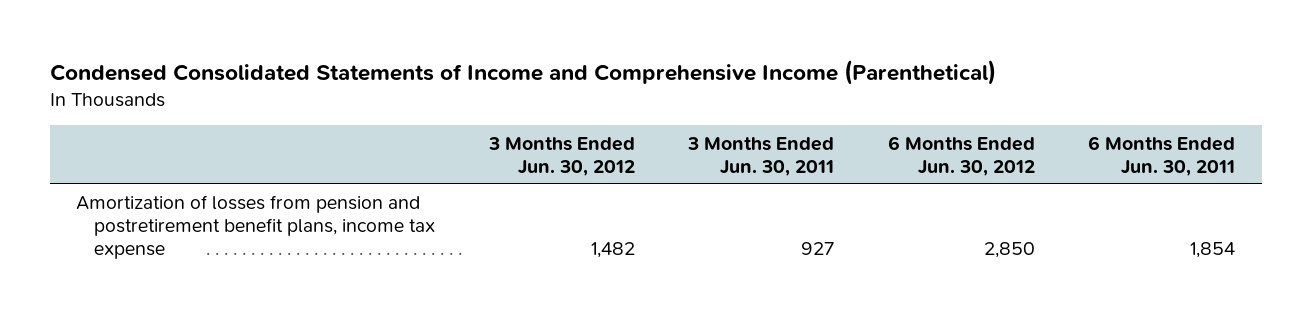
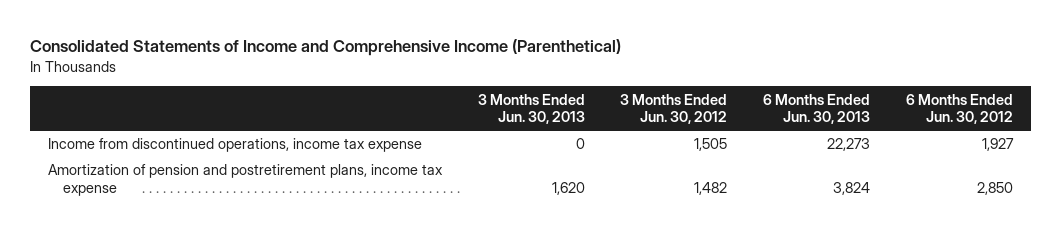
[49,59,996,85] Condensed Consolidated Statements of Income and Comprehensive Income (Parenthetical) -> [29,39,621,57] Consolidated Statements of Income and Comprehensive Income (Parenthetical)
[687,136,835,176] 3 Months Ended Jun. 30, 2011 -> none
[1088,135,1236,176] 6 Months Ended Jun. 30, 2011 -> none
none -> [477,93,585,125] 3 Months Ended Jun. 30, 2013
none -> [762,93,870,125] 6 Months Ended Jun. 30, 2013
none -> [47,138,422,153] Income from discontinued operations, income tax expense
[76,195,436,260] Amortization of losses from pension and postretirement benefit plans, income tax expense -> [47,164,443,196] Amortization of pension and postretirement plans, income tax expense

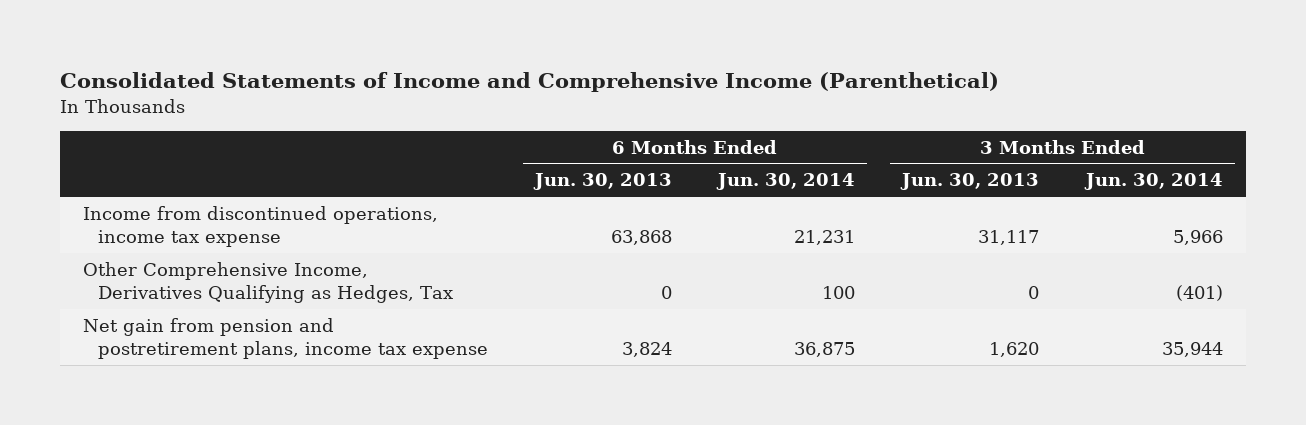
[620,93,728,125] 3 Months Ended Jun. 30, 2012 -> none
[905,93,1013,125] 6 Months Ended Jun. 30, 2012 -> none
none -> [716,173,856,191] Jun. 30, 2014
none -> [1084,173,1224,191] Jun. 30, 2014
[575,138,585,150] 0 -> [978,230,1040,246] 31,117
[826,138,870,152] 22,273 -> [610,230,672,246] 63,868
none -> [83,261,453,304] Other Comprehensive Income, Derivatives Qualifying as Hedges, Tax
[47,164,443,196] Amortization of pension and postretirement plans, income tax expense -> [83,317,488,360] Net gain from pension and postretirement plans, income tax expense

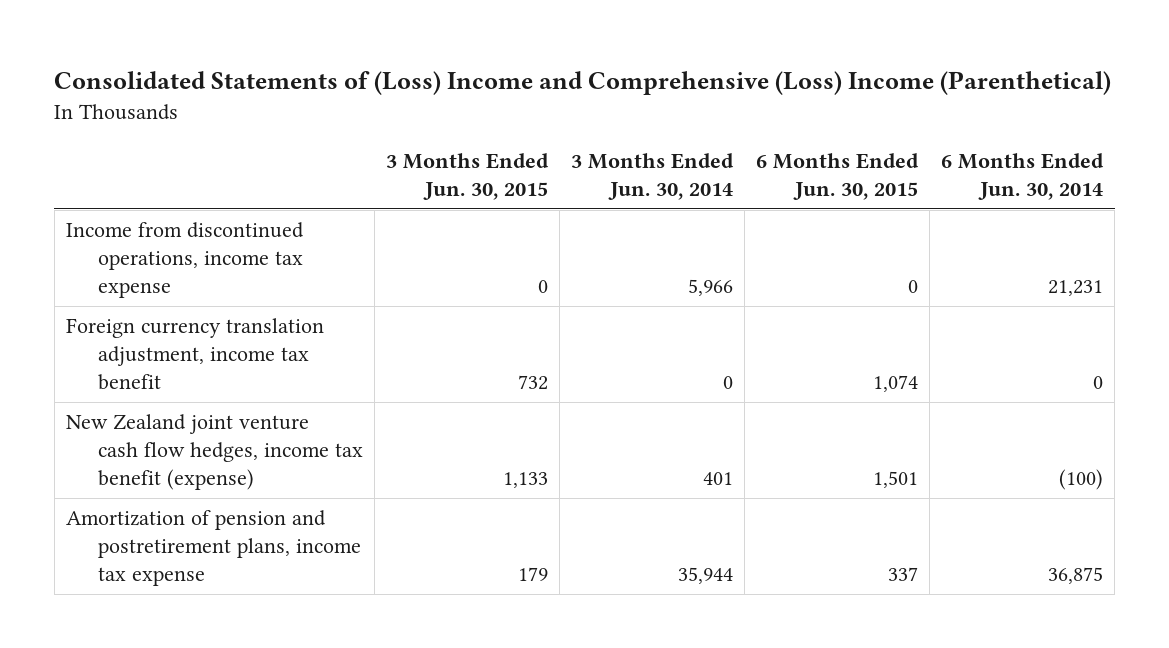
[59,71,999,92] Consolidated Statements of Income and Comprehensive Income (Parenthetical) -> [54,70,1112,95] Consolidated Statements of (Loss) Income and Comprehensive (Loss) Income (Parenthetical)
[532,173,672,191] Jun. 30, 2013 -> none
[900,173,1040,191] Jun. 30, 2013 -> none
none -> [386,153,550,200] 3 Months Ended Jun. 30, 2015
none -> [756,153,920,200] 6 Months Ended Jun. 30, 2015
[83,261,453,304] Other Comprehensive Income, Derivatives Qualifying as Hedges, Tax -> none
none -> [65,318,324,390] Foreign currency translation adjustment, income tax benefit
none -> [65,414,363,490] New Zealand joint venture cash flow hedges, income tax benefit (expense)
[83,317,488,360] Net gain from pension and postretirement plans, income tax expense -> [65,510,361,586] Amortization of pension and postretirement plans, income tax expense

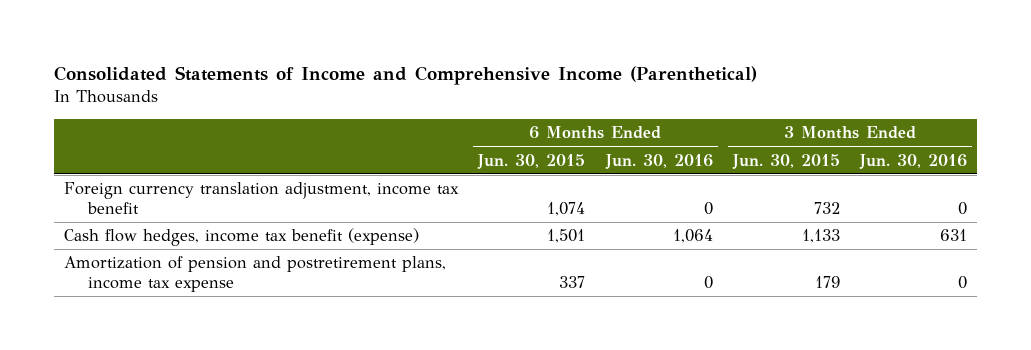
[54,70,1112,95] Consolidated Statements of (Loss) Income and Comprehensive (Loss) Income (Parenthetical) -> [54,65,758,85] Consolidated Statements of Income and Comprehensive Income (Parenthetical)
[571,153,735,200] 3 Months Ended Jun. 30, 2014 -> none
[941,153,1105,200] 6 Months Ended Jun. 30, 2014 -> none
none -> [604,153,713,169] Jun. 30, 2016
none -> [858,153,967,169] Jun. 30, 2016
[65,222,304,298] Income from discontinued operations, income tax expense -> none
[65,414,363,490] New Zealand joint venture cash flow hedges, income tax benefit (expense) -> [64,228,420,247] Cash flow hedges, income tax benefit (expense)

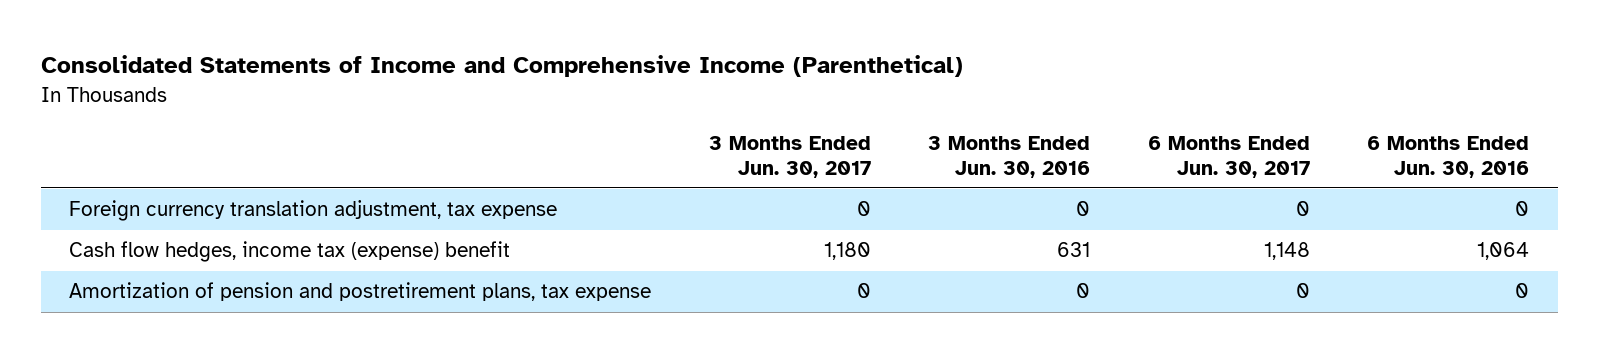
[477,153,586,169] Jun. 30, 2015 -> none
[731,153,840,169] Jun. 30, 2015 -> none
none -> [708,136,871,178] 3 Months Ended Jun. 30, 2017
none -> [1147,136,1310,178] 6 Months Ended Jun. 30, 2017
[64,182,460,214] Foreign currency translation adjustment, income tax benefit -> [69,200,558,222] Foreign currency translation adjustment, tax expense
[64,228,420,247] Cash flow hedges, income tax benefit (expense) -> [69,241,511,263] Cash flow hedges, income tax (expense) benefit
[64,256,447,292] Amortization of pension and postretirement plans, income tax expense -> [69,282,652,302] Amortization of pension and postretirement plans, tax expense

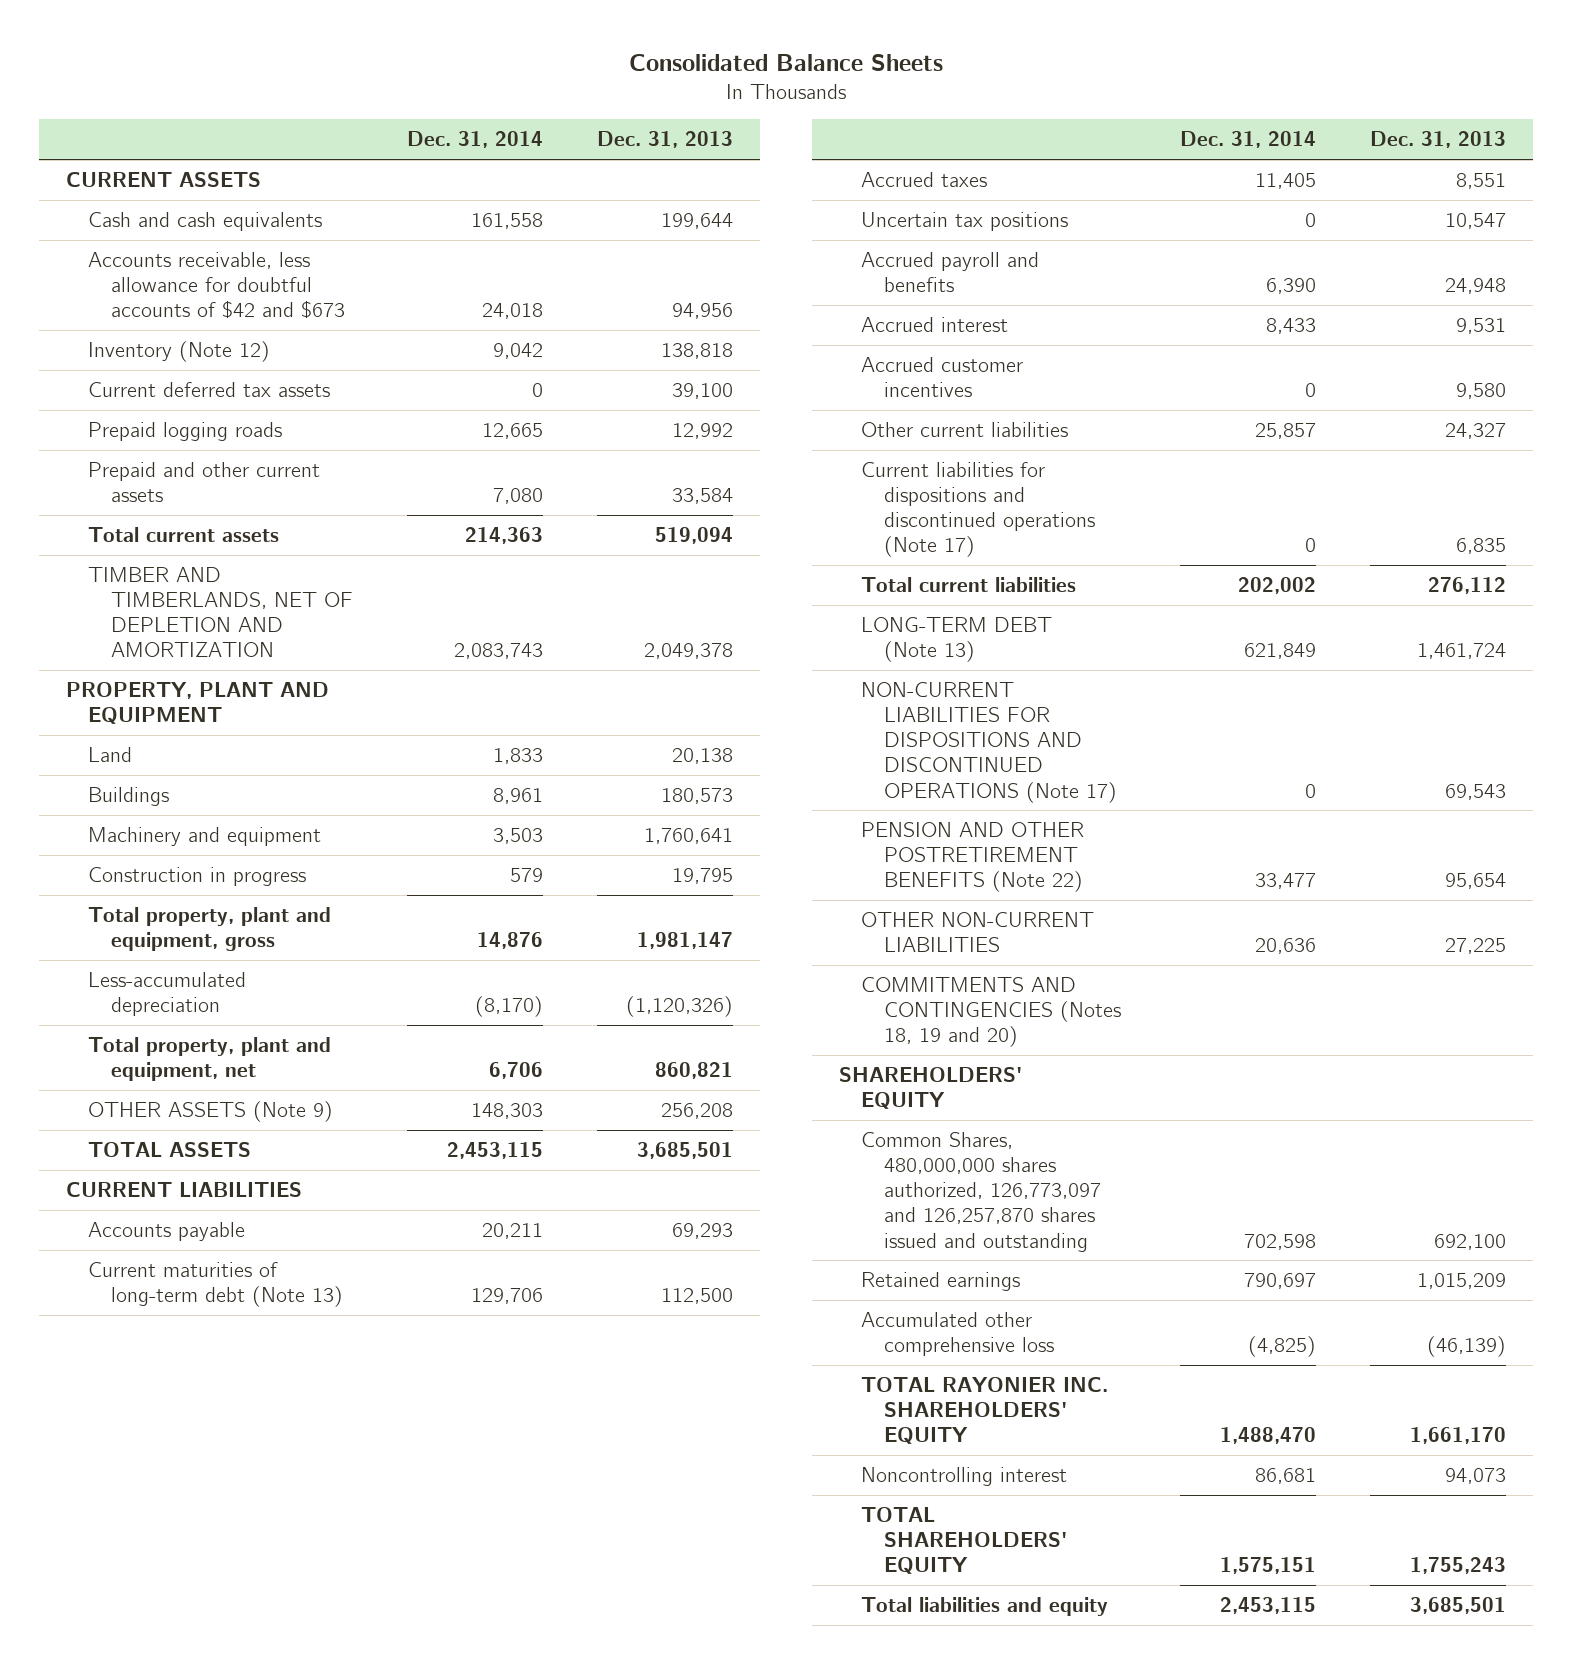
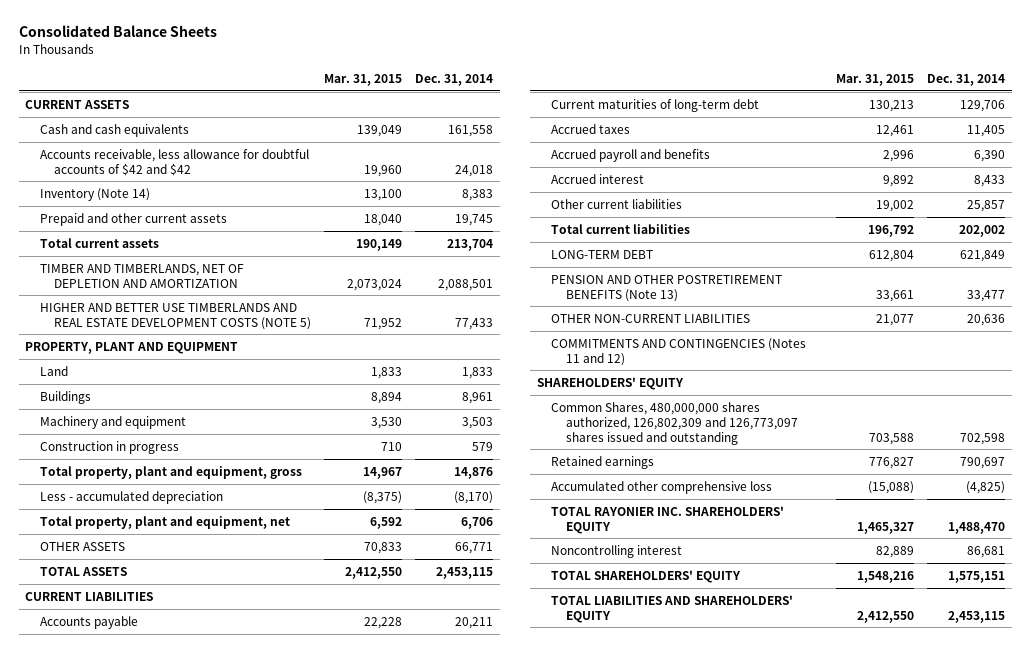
[597,131,734,149] Dec. 31, 2013 -> none
none -> [324,73,403,86] Mar. 31, 2015
[88,382,331,398] Current deferred tax assets -> none
[88,422,283,442] Prepaid logging roads -> none
[88,252,345,320] Accounts receivable, less allowance for doubtful accounts of $42 and $673 -> [39,148,309,176] Accounts receivable, less allowance for doubtful accounts of $42 and $42
[88,341,271,363] Inventory (Note 12) -> [39,187,150,201] Inventory (Note 14)
[492,343,543,360] 9,042 -> [462,188,494,201] 8,383
[492,488,543,505] 7,080 -> [455,213,494,226] 19,745
[464,527,543,545] 214,363 -> [447,238,494,251] 213,704
[453,643,543,660] 2,083,743 -> [438,278,494,291] 2,088,501
none -> [39,302,312,330] HIGHER AND BETTER USE TIMBERLANDS AND REAL ESTATE DEVELOPMENT COSTS (NOTE 5)
[88,972,247,1017] Less-accumulated depreciation -> [39,490,223,504] Less - accumulated depreciation
[88,1101,334,1123] OTHER ASSETS (Note 9) -> [39,541,125,551] OTHER ASSETS
[470,1103,543,1120] 148,303 -> [455,541,494,554] 66,771
[88,1262,343,1308] Current maturities of long-term debt (Note 13) -> [551,98,760,112] Current maturities of long-term debt
[861,212,1069,232] Uncertain tax positions -> none
[861,357,1024,398] Accrued customer incentives -> none
[861,462,1095,558] Current liabilities for dispositions and discontinued operations (Note 17) -> none
[861,682,1117,803] NON-CURRENT LIABILITIES FOR DISPOSITIONS AND DISCONTINUED OPERATIONS (Note 17) -> none
[861,617,1053,663] LONG-TERM DEBT (Note 13) -> [551,249,654,259] LONG-TERM DEBT
[861,822,1085,893] PENSION AND OTHER POSTRETIREMENT BENEFITS (Note 22) -> [551,274,783,302] PENSION AND OTHER POSTRETIREMENT BENEFITS (Note 13)
[861,977,1121,1048] COMMITMENTS AND CONTINGENCIES (Notes 18, 19 and 20) -> [551,337,807,366] COMMITMENTS AND CONTINGENCIES (Notes 11 and 12)
[861,1132,1101,1252] Common Shares, 480,000,000 shares authorized, 126,773,097 and 126,257,870 shares issued and outstanding -> [551,401,798,445] Common Shares, 480,000,000 shares authorized, 126,802,309 and 126,773,097 shares issued and outstanding
[861,1597,1109,1617] Total liabilities and equity -> [551,594,794,623] TOTAL LIABILITIES AND SHAREHOLDERS' EQUITY

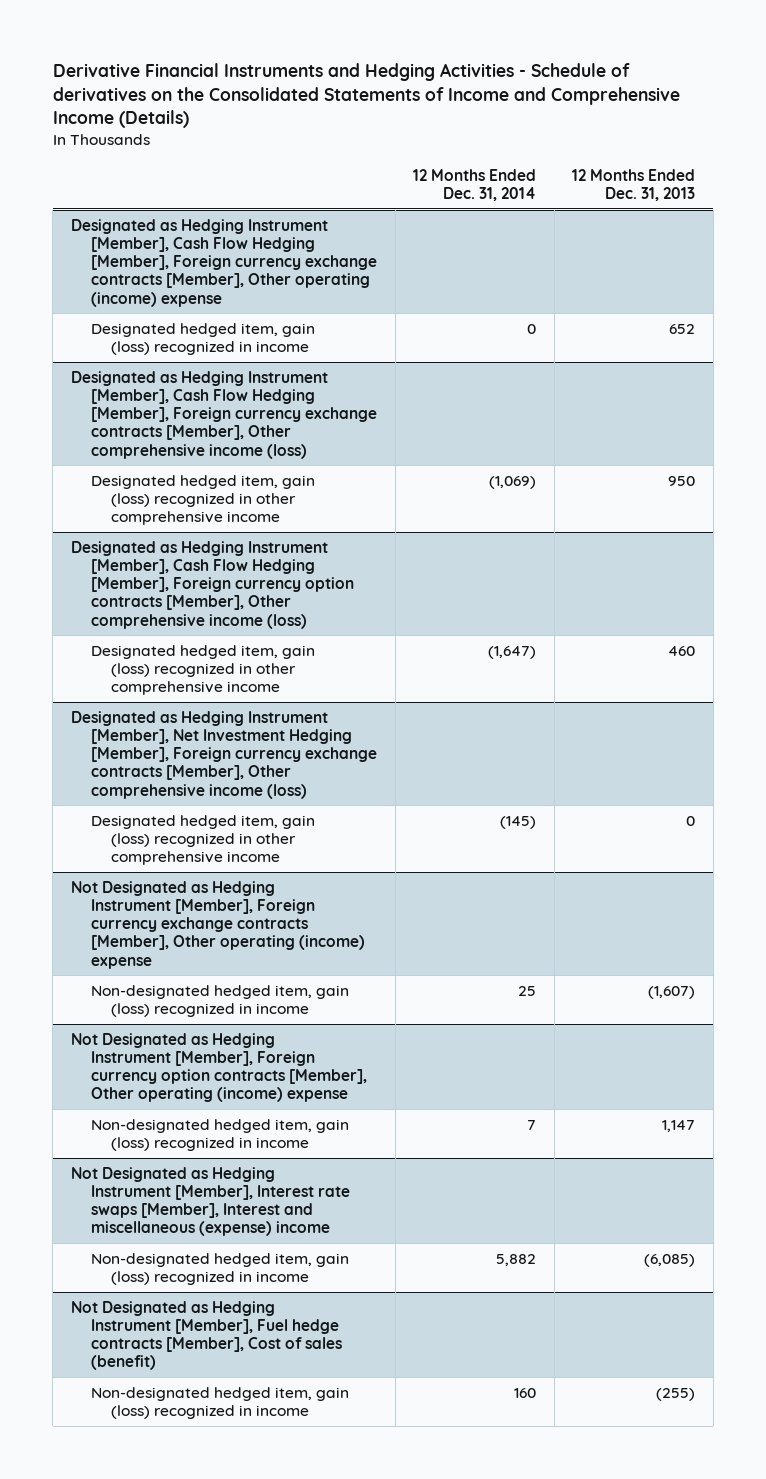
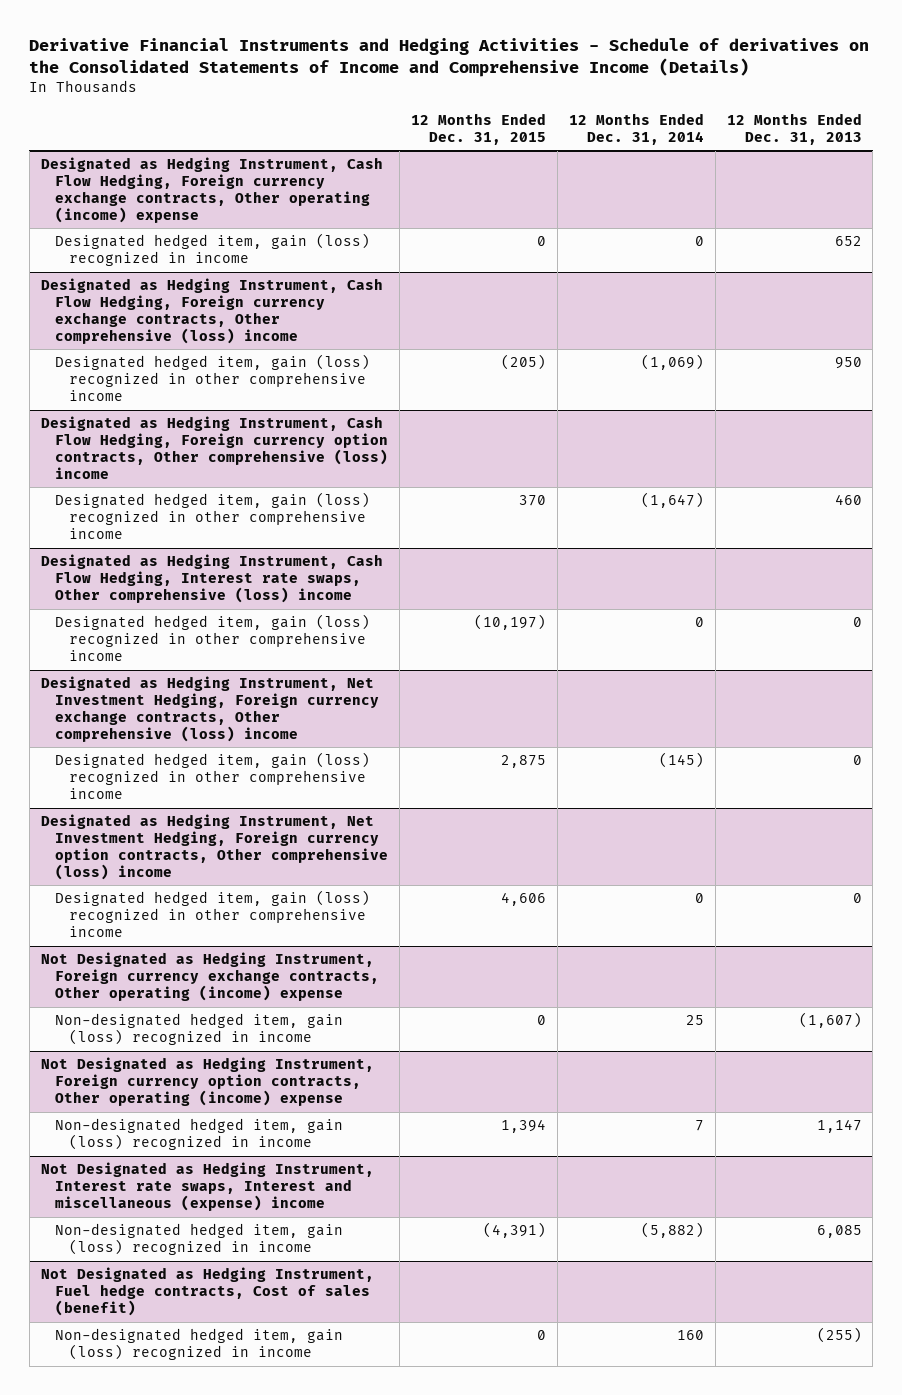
none -> [410,112,546,145] 12 Months Ended Dec. 31, 2015
[70,218,377,307] Designated as Hedging Instrument [Member], Cash Flow Hedging [Member], Foreign currency exchange contracts [Member], Other operating (income) expense -> [40,157,383,224] Designated as Hedging Instrument, Cash Flow Hedging, Foreign currency exchange contracts, Other operating (income) expense
[70,370,377,459] Designated as Hedging Instrument [Member], Cash Flow Hedging [Member], Foreign currency exchange contracts [Member], Other comprehensive income (loss) -> [40,278,383,345] Designated as Hedging Instrument, Cash Flow Hedging, Foreign currency exchange contracts, Other comprehensive (loss) income
[70,540,354,629] Designated as Hedging Instrument [Member], Cash Flow Hedging [Member], Foreign currency option contracts [Member], Other comprehensive income (loss) -> [40,416,388,480] Designated as Hedging Instrument, Cash Flow Hedging, Foreign currency option contracts, Other comprehensive (loss) income
none -> [40,554,383,604] Designated as Hedging Instrument, Cash Flow Hedging, Interest rate swaps, Other comprehensive (loss) income
none -> [54,614,370,662] Designated hedged item, gain (loss) recognized in other comprehensive income
[70,710,377,799] Designated as Hedging Instrument [Member], Net Investment Hedging [Member], Foreign currency exchange contracts [Member], Other comprehensive income (loss) -> [40,676,379,743] Designated as Hedging Instrument, Net Investment Hedging, Foreign currency exchange contracts, Other comprehensive (loss) income
none -> [40,814,388,881] Designated as Hedging Instrument, Net Investment Hedging, Foreign currency option contracts, Other comprehensive (loss) income
none -> [54,890,370,938] Designated hedged item, gain (loss) recognized in other comprehensive income
[70,880,365,969] Not Designated as Hedging Instrument [Member], Foreign currency exchange contracts [Member], Other operating (income) expense -> [40,952,379,1002] Not Designated as Hedging Instrument, Foreign currency exchange contracts, Other operating (income) expense
[70,1032,367,1103] Not Designated as Hedging Instrument [Member], Foreign currency option contracts [Member], Other operating (income) expense -> [40,1057,374,1107] Not Designated as Hedging Instrument, Foreign currency option contracts, Other operating (income) expense
[70,1166,350,1237] Not Designated as Hedging Instrument [Member], Interest rate swaps [Member], Interest and miscellaneous (expense) income -> [40,1162,374,1212] Not Designated as Hedging Instrument, Interest rate swaps, Interest and miscellaneous (expense) income
[496,1253,537,1266] 5,882 -> [640,1222,704,1239] (5,882)
[644,1253,696,1267] (6,085) -> [816,1225,862,1239] 6,085
[70,1300,342,1371] Not Designated as Hedging Instrument [Member], Fuel hedge contracts [Member], Cost of sales (benefit) -> [40,1267,374,1317] Not Designated as Hedging Instrument, Fuel hedge contracts, Cost of sales (benefit)

